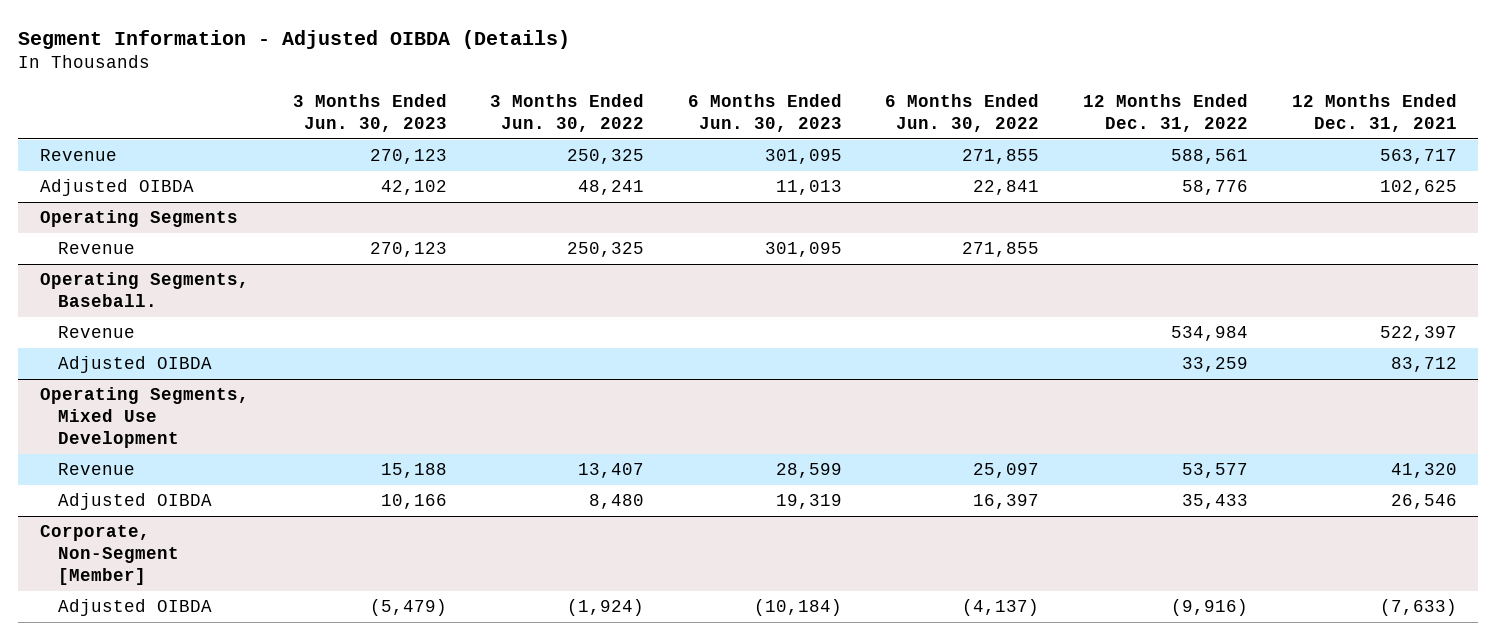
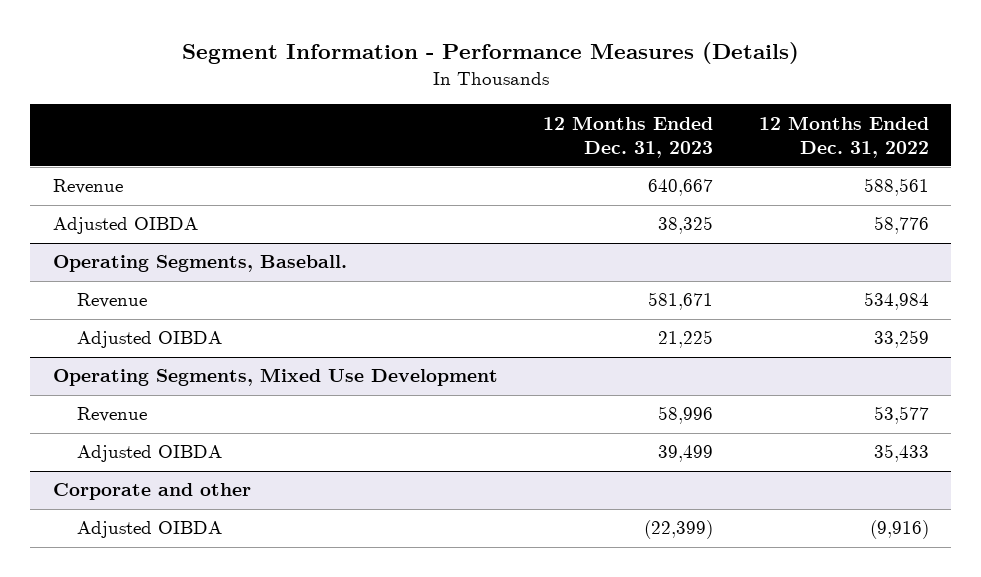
[18,30,571,50] Segment Information - Adjusted OIBDA (Details) -> [181,42,799,65] Segment Information - Performance Measures (Details)
[292,93,447,132] 3 Months Ended Jun. 30, 2023 -> none
[490,93,645,132] 3 Months Ended Jun. 30, 2022 -> none
[687,93,842,132] 6 Months Ended Jun. 30, 2023 -> none
[885,93,1040,132] 6 Months Ended Jun. 30, 2022 -> none
[1291,93,1457,132] 12 Months Ended Dec. 31, 2021 -> none
none -> [543,115,714,158] 12 Months Ended Dec. 31, 2023
[39,210,238,228] Operating Segments -> none
[58,242,136,255] Revenue -> none
[39,525,180,586] Corporate, Non-Segment [Member] -> [52,483,251,501] Corporate and other

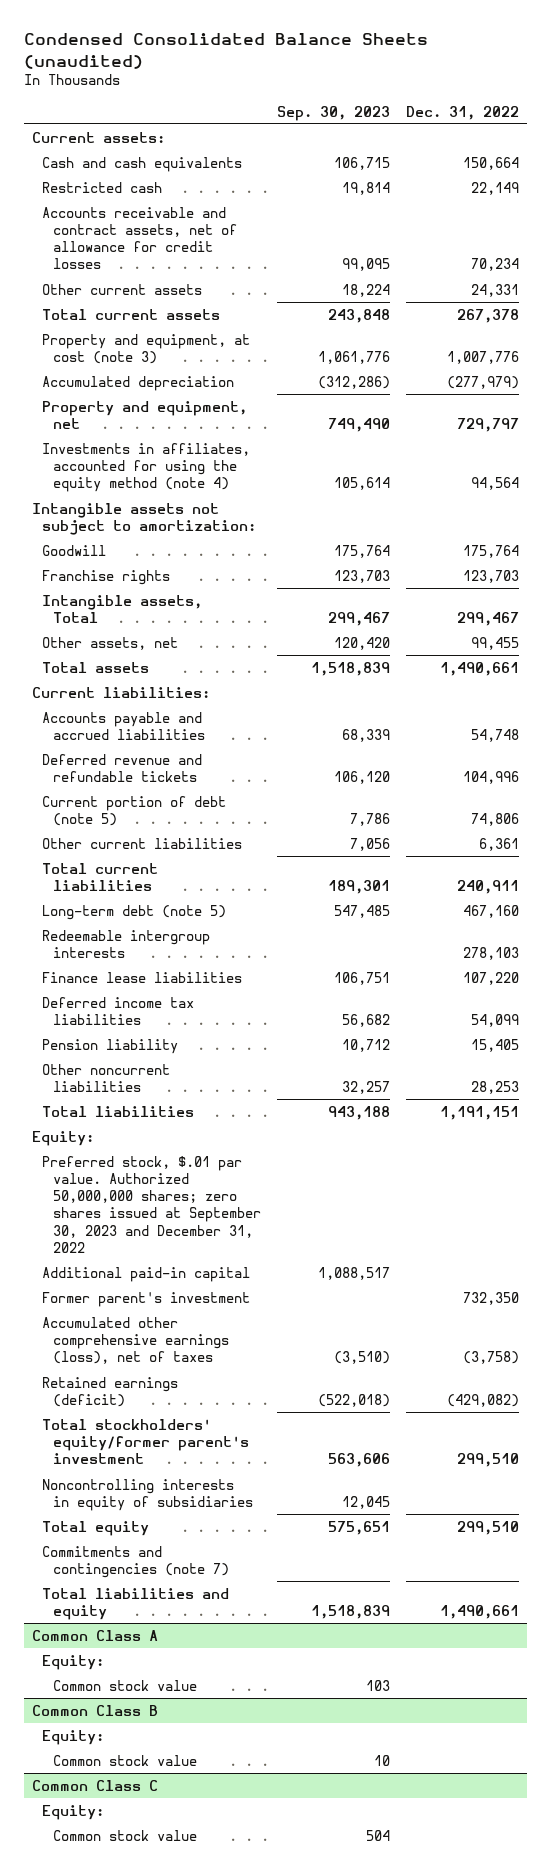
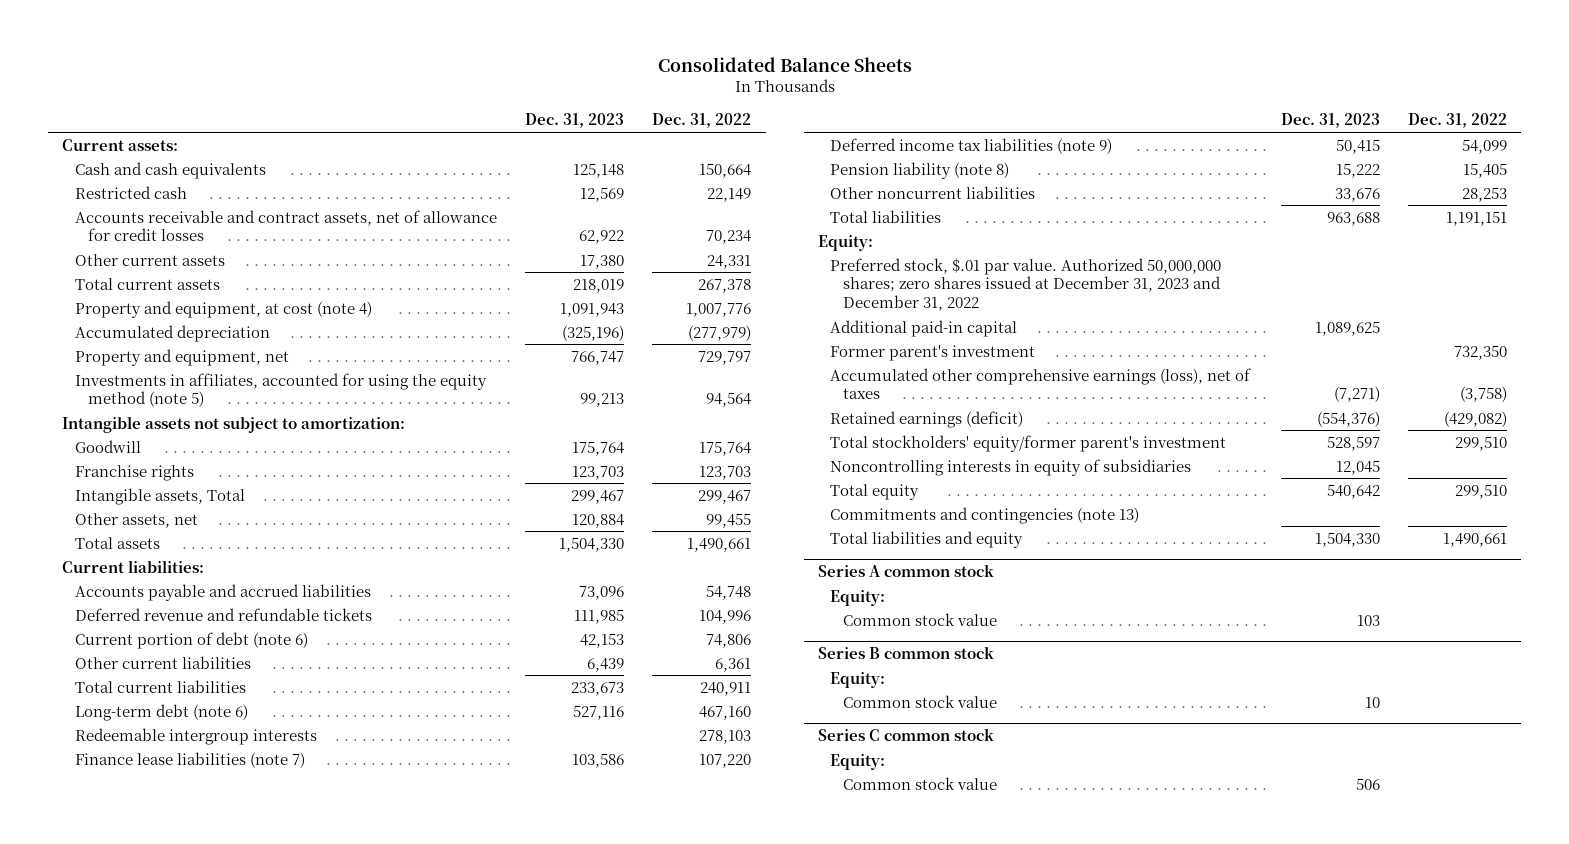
[24,33,429,69] Condensed Consolidated Balance Sheets (unaudited) -> [657,56,912,72] Consolidated Balance Sheets
[276,105,390,121] Sep. 30, 2023 -> none
none -> [525,113,625,129] Dec. 31, 2023
[42,333,251,364] Property and equipment, at cost (note 3) -> [75,300,373,318] Property and equipment, at cost (note 4)
[42,442,251,493] Investments in affiliates, accounted for using the equity method (note 4) -> [75,372,488,408] Investments in affiliates, accounted for using the equity method (note 5)
[42,795,227,826] Current portion of debt (note 5) -> [75,631,309,649] Current portion of debt (note 6)
[42,904,227,920] Long-term debt (note 5) -> [75,703,249,721] Long-term debt (note 6)
[42,971,243,983] Finance lease liabilities -> [75,751,306,768] Finance lease liabilities (note 7)
[42,996,195,1025] Deferred income tax liabilities -> [830,137,1113,154] Deferred income tax liabilities (note 9)
[42,1038,179,1054] Pension liability -> [830,161,1010,179] Pension liability (note 8)
[42,1155,261,1253] Preferred stock, $.01 par value. Authorized 50,000,000 shares; zero shares issued at September 30, 2023 and December 31, 2022 -> [830,257,1222,312] Preferred stock, $.01 par value. Authorized 50,000,000 shares; zero shares issued at December 31, 2023 and December 31, 2022
[42,1545,229,1578] Commitments and contingencies (note 7) -> [830,506,1140,524] Commitments and contingencies (note 13)
[32,1629,159,1641] Common Class A -> [817,564,994,578] Series A common stock
[32,1704,159,1716] Common Class B -> [817,646,994,660] Series B common stock
[32,1779,159,1791] Common Class C -> [817,728,994,742] Series C common stock

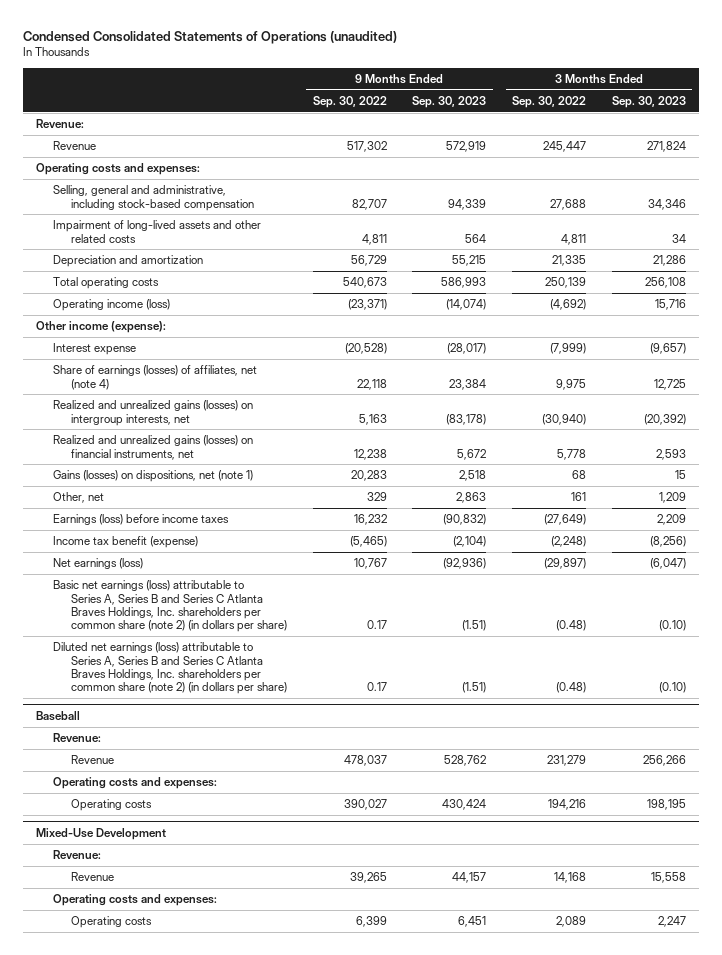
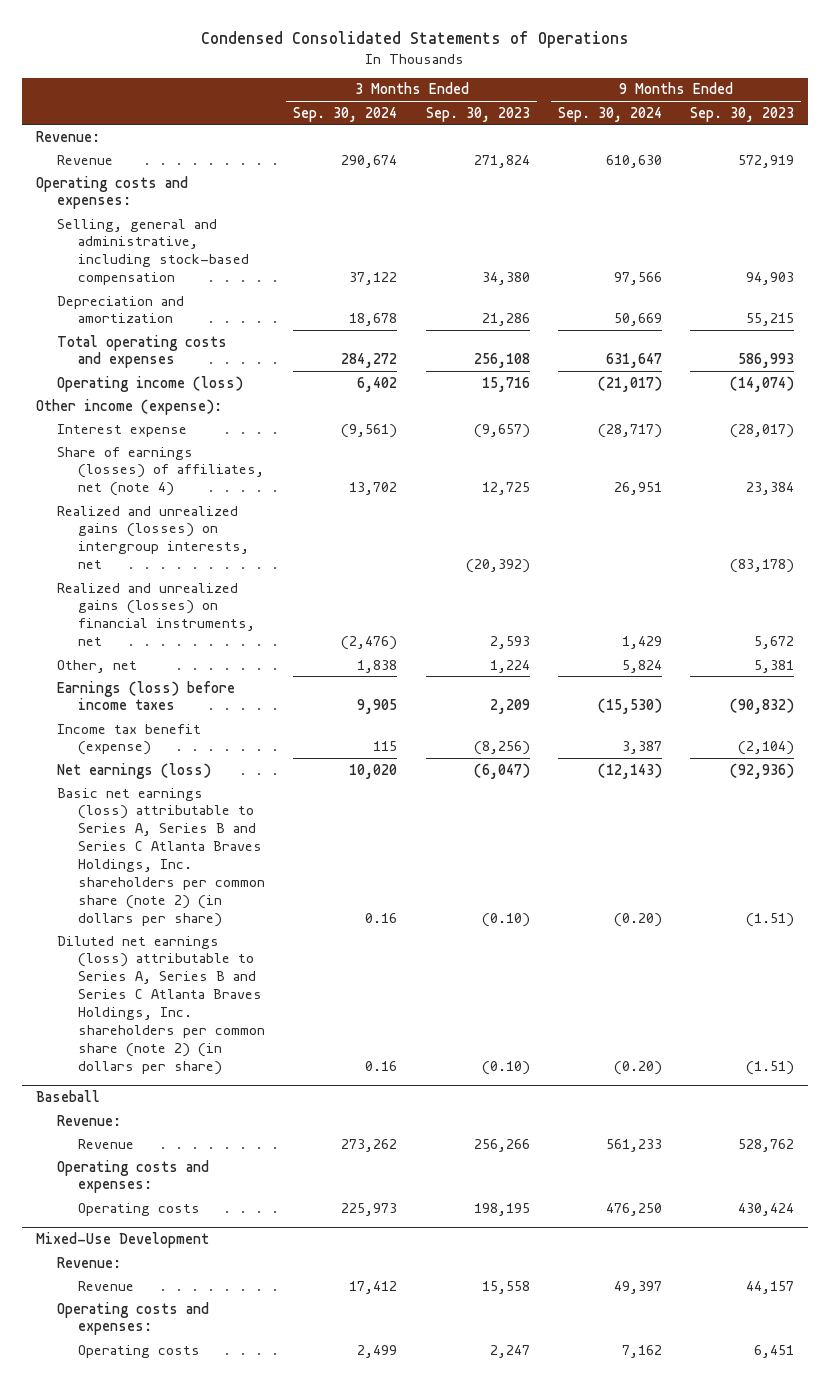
[23,30,398,44] Condensed Consolidated Statements of Operations (unaudited) -> [201,31,630,49] Condensed Consolidated Statements of Operations
[312,95,387,108] Sep. 30, 2022 -> none
[511,95,586,108] Sep. 30, 2022 -> none
none -> [293,106,398,122] Sep. 30, 2024
none -> [558,106,663,122] Sep. 30, 2024
[53,220,262,243] Impairment of long-lived assets and other related costs -> none
[448,198,487,210] 94,339 -> [746,272,795,286] 94,903
[647,198,686,210] 34,346 -> [481,272,530,286] 34,380
[53,277,160,290] Total operating costs -> [57,334,228,369] Total operating costs and expenses
[53,470,254,483] Gains (losses) on dispositions, net (note 1) -> none
[456,492,487,504] 2,863 -> [754,659,795,673] 5,381
[658,492,686,504] 1,209 -> [489,659,530,673] 1,224

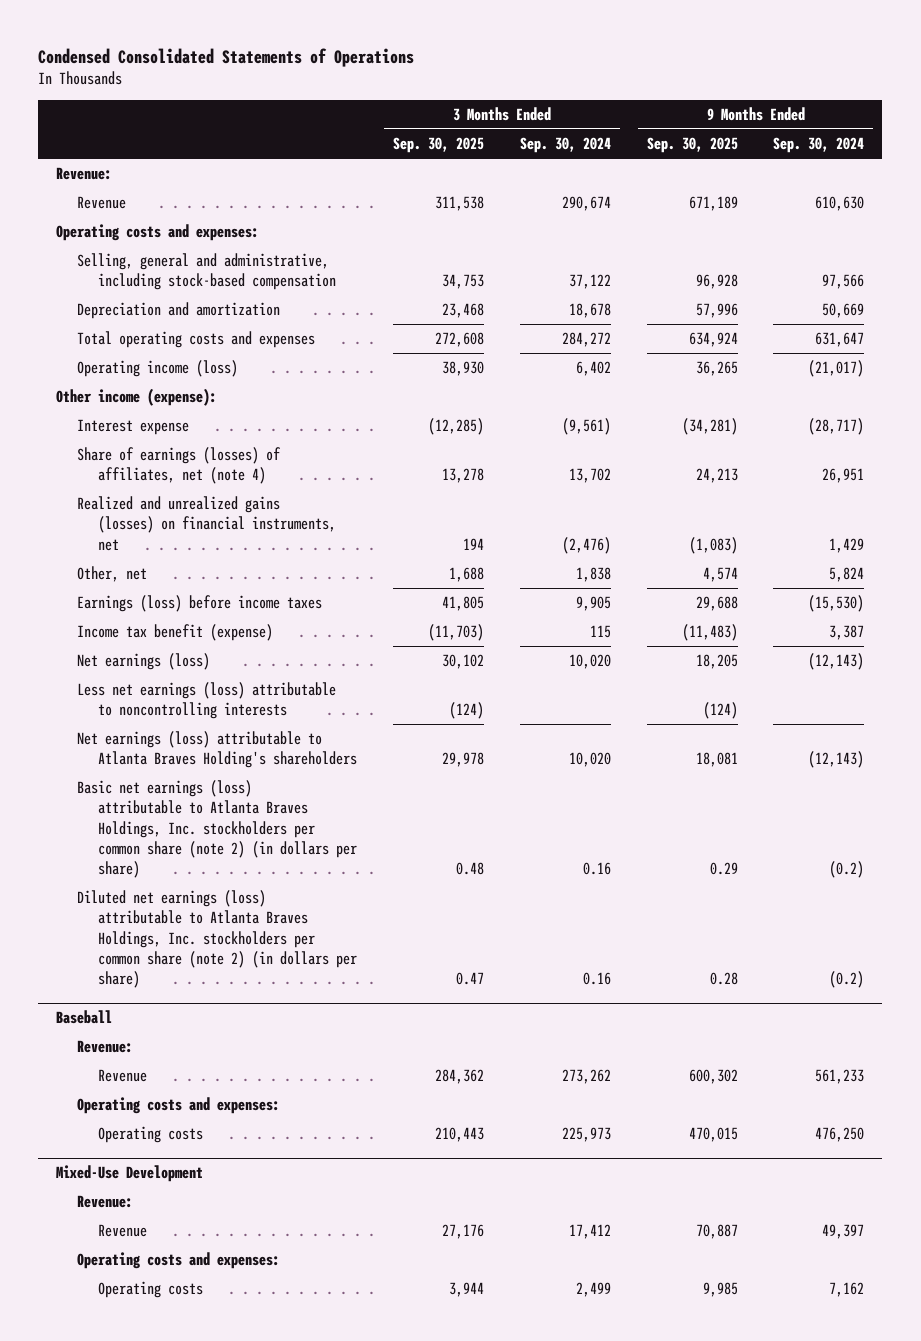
[425,106,530,122] Sep. 30, 2023 -> none
[690,106,795,122] Sep. 30, 2023 -> none
none -> [393,137,485,154] Sep. 30, 2025
none -> [646,137,738,154] Sep. 30, 2025
[57,505,250,570] Realized and unrealized gains (losses) on intergroup interests, net -> none
none -> [77,682,337,720] Less net earnings (loss) attributable to noncontrolling interests
none -> [77,731,358,769] Net earnings (loss) attributable to Atlanta Braves Holding's shareholders
[57,787,266,927] Basic net earnings (loss) attributable to Series A, Series B and Series C Atlanta Braves Holdings, Inc. shareholders per common share (note 2) (in dollars per share) -> [77,780,358,879] Basic net earnings (loss) attributable to Atlanta Braves Holdings, Inc. stockholders per common share (note 2) (in dollars per share)
[614,912,663,927] (0.20) -> [829,861,865,879] (0.2)
[57,935,266,1075] Diluted net earnings (loss) attributable to Series A, Series B and Series C Atlanta Braves Holdings, Inc. shareholders per common share (note 2) (in dollars per share) -> [77,890,358,989] Diluted net earnings (loss) attributable to Atlanta Braves Holdings, Inc. stockholders per common share (note 2) (in dollars per share)
[614,1060,663,1075] (0.20) -> [829,971,865,989] (0.2)

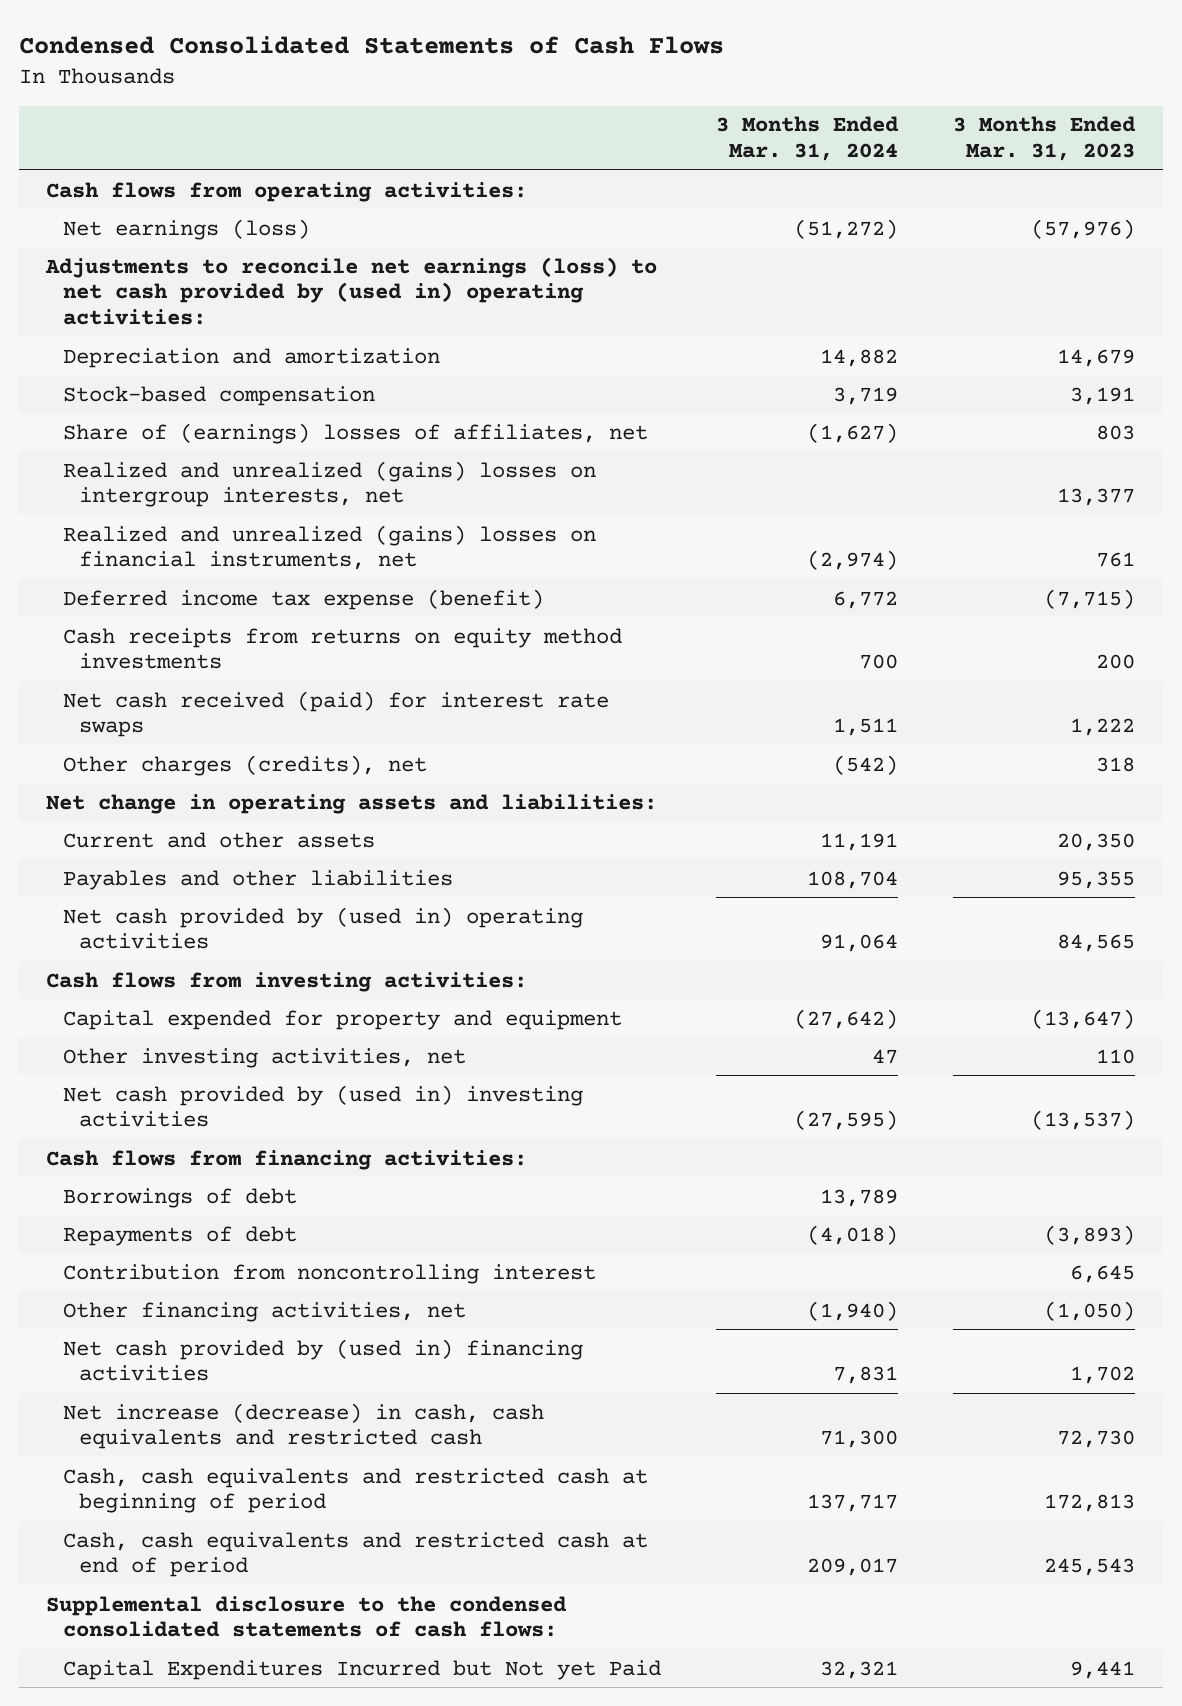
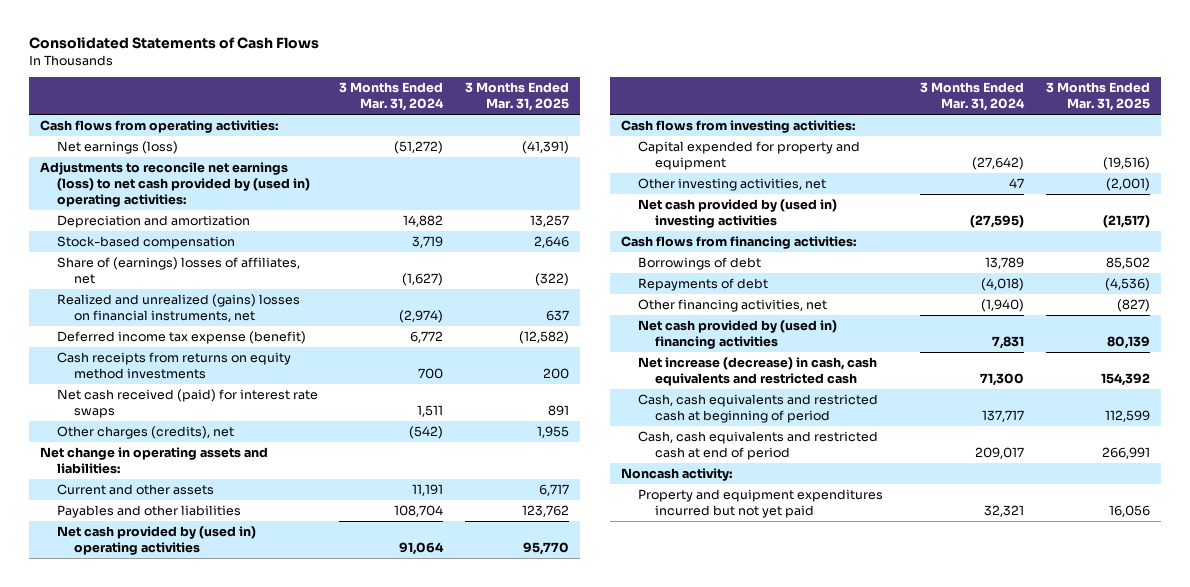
[18,36,724,55] Condensed Consolidated Statements of Cash Flows -> [29,37,320,50] Consolidated Statements of Cash Flows
[953,116,1137,162] 3 Months Ended Mar. 31, 2023 -> none
none -> [464,82,569,112] 3 Months Ended Mar. 31, 2025
[62,460,596,508] Realized and unrealized (gains) losses on intergroup interests, net -> none
[62,1263,596,1284] Contribution from noncontrolling interest -> none
[46,1595,568,1638] Supplemental disclosure to the condensed consolidated statements of cash flows: -> none
none -> [621,467,733,481] Noncash activity:
[62,1659,661,1680] Capital Expenditures Incurred but Not yet Paid -> [637,488,883,518] Property and equipment expenditures incurred but not yet paid

